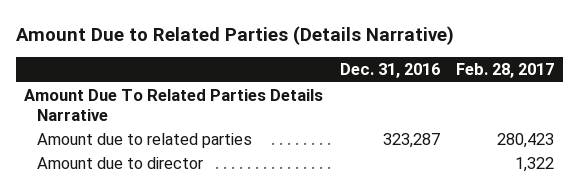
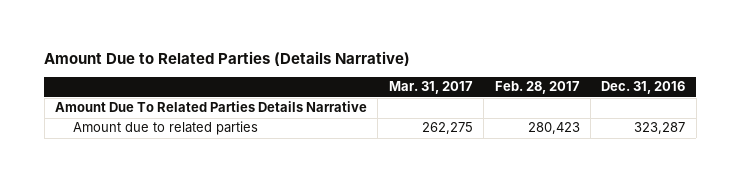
none -> [388,81,473,95] Mar. 31, 2017
[36,156,203,169] Amount due to director -> none

